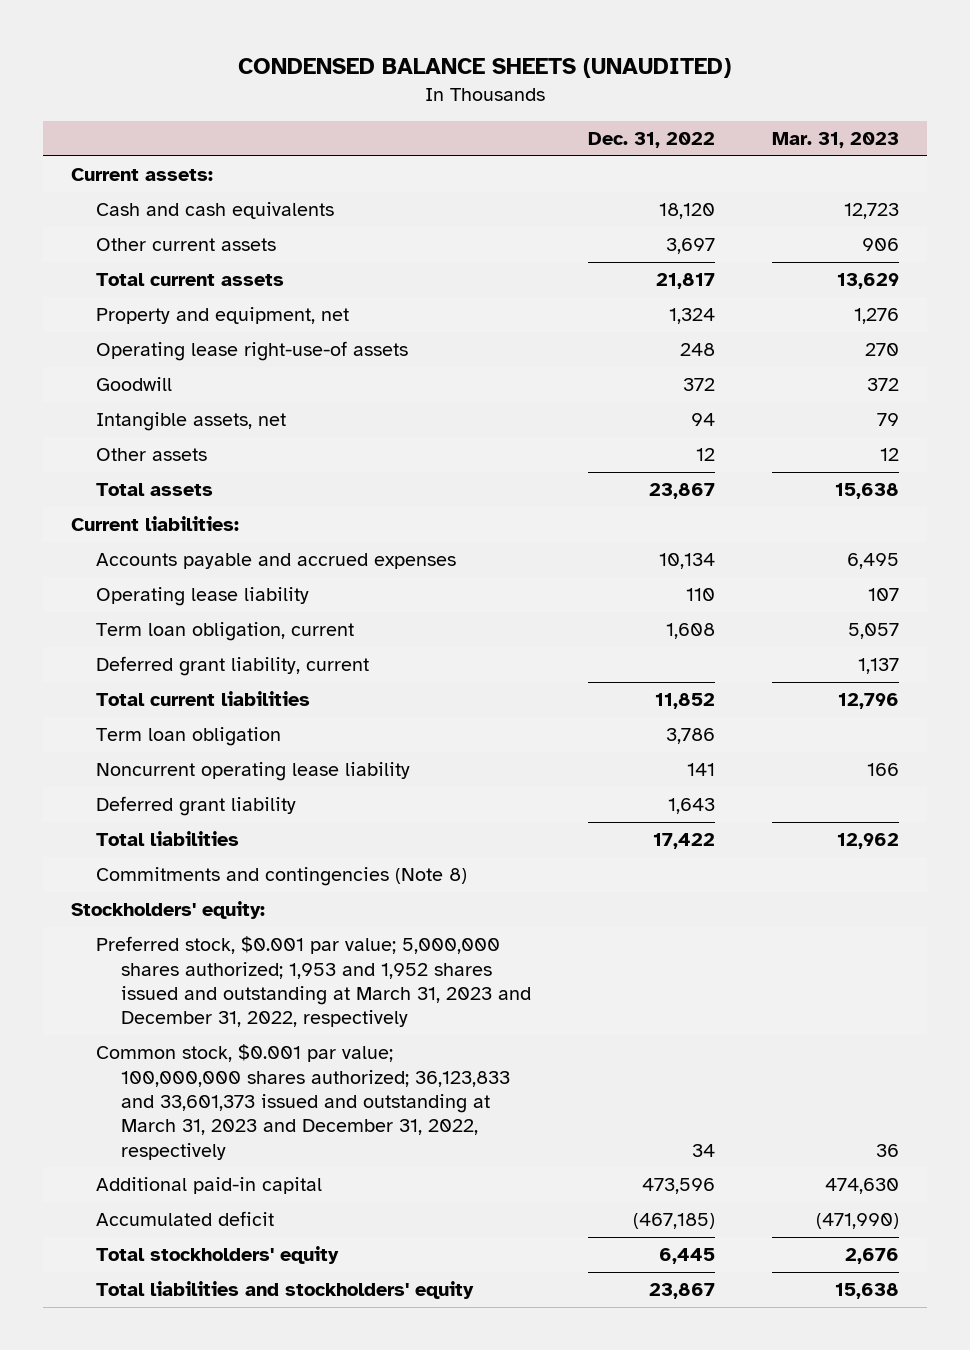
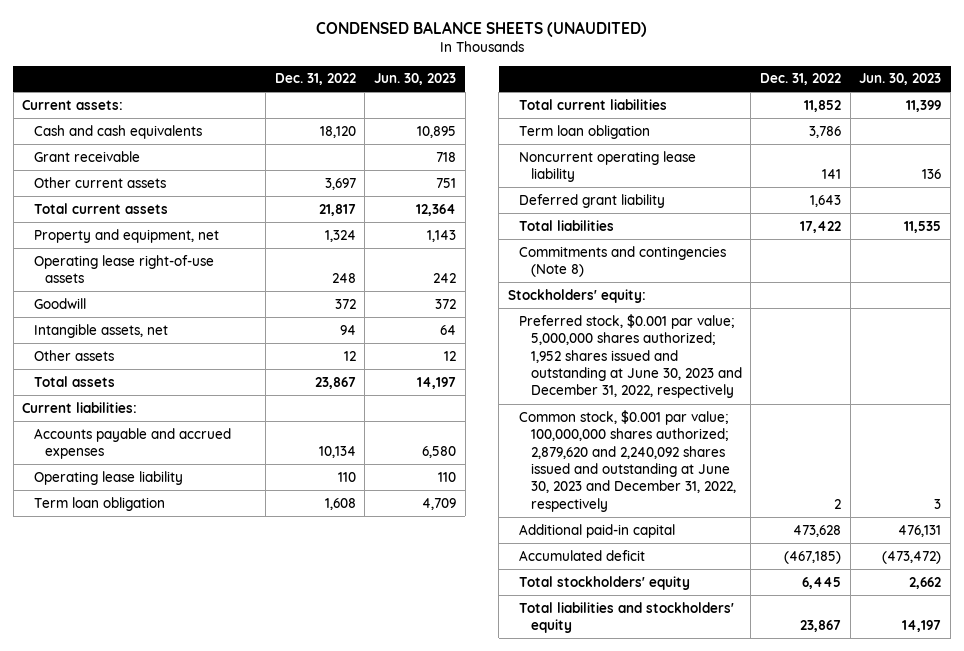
[771,132,899,149] Mar. 31, 2023 -> none
none -> [373,73,456,86] Jun. 30, 2023
none -> [33,150,140,162] Grant receivable
[95,341,408,362] Operating lease right-use-of assets -> [33,254,214,284] Operating lease right-of-use assets
[95,656,369,677] Deferred grant liability, current -> none
[95,622,354,642] Term loan obligation, current -> [33,496,165,511] Term loan obligation
[95,936,531,1028] Preferred stock, $0.001 par value; 5,000,000 shares authorized; 1,953 and 1,952 shares issued and outstanding at March 31, 2023 and December 31, 2022, respectively -> [519,313,742,399] Preferred stock, $0.001 par value; 5,000,000 shares authorized; 1,952 shares issued and outstanding at June 30, 2023 and December 31, 2022, respectively
[95,1044,510,1160] Common stock, $0.001 par value; 100,000,000 shares authorized; 36,123,833 and 33,601,373 issued and outstanding at March 31, 2023 and December 31, 2022, respectively -> [519,409,736,512] Common stock, $0.001 par value; 100,000,000 shares authorized; 2,879,620 and 2,240,092 shares issued and outstanding at June 30, 2023 and December 31, 2022, respectively
[691,1143,715,1157] 34 -> [834,498,842,509] 2
[641,1178,715,1195] 473,596 -> [793,524,842,537] 473,628

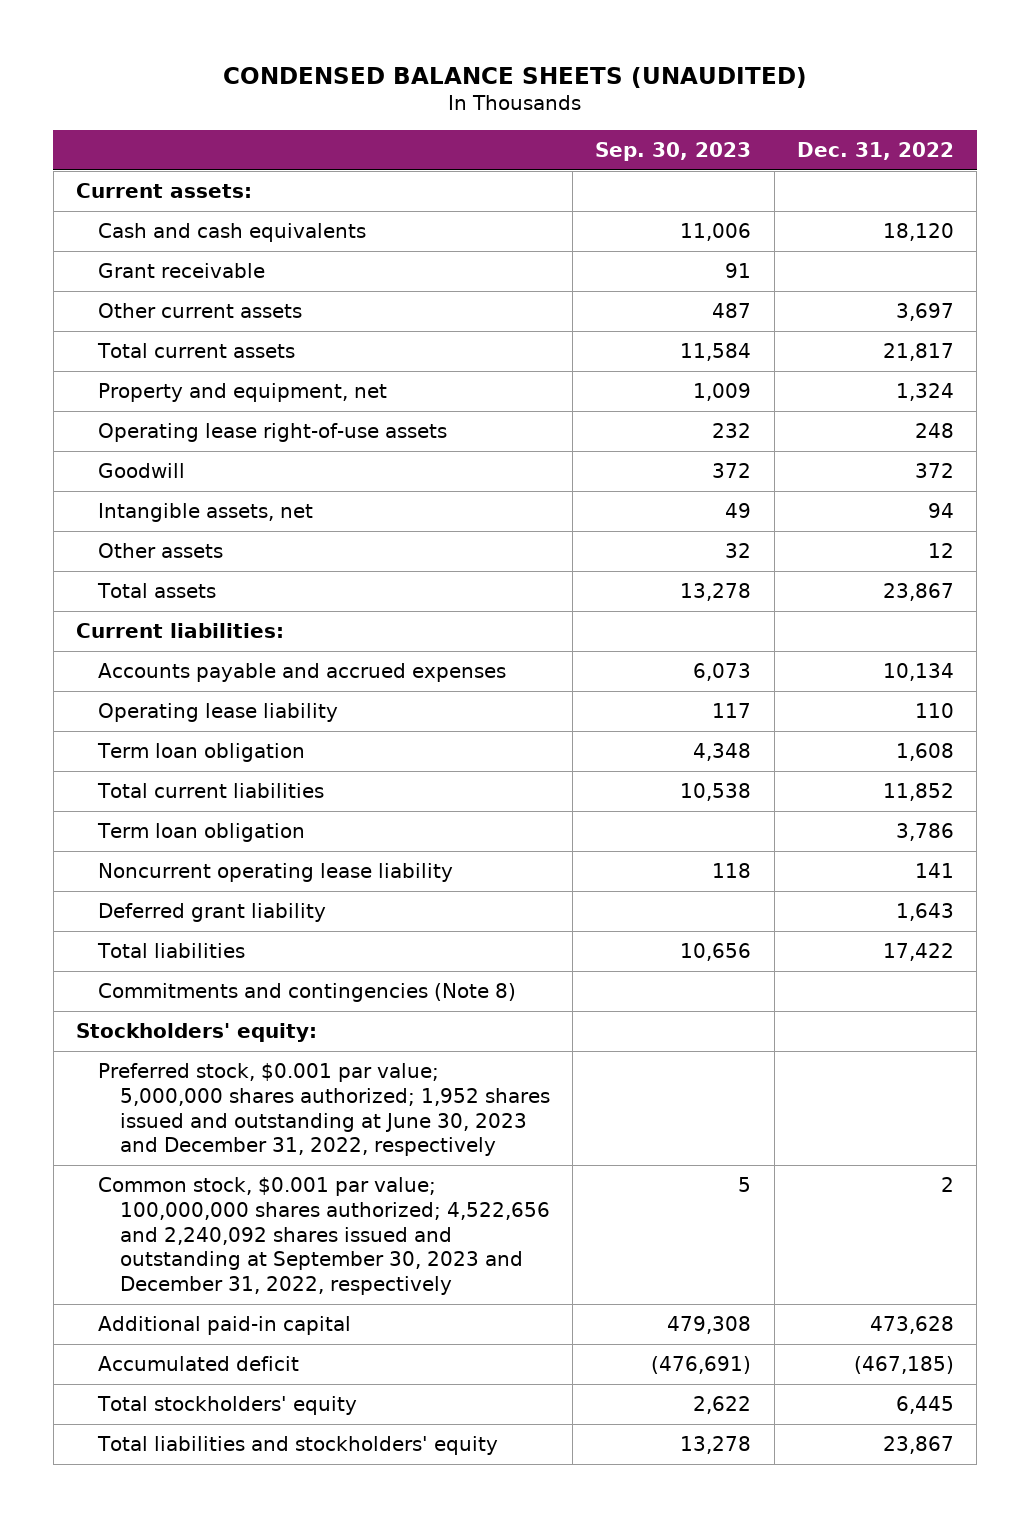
[373,73,456,86] Jun. 30, 2023 -> none
none -> [595,141,752,161] Sep. 30, 2023
[519,409,736,512] Common stock, $0.001 par value; 100,000,000 shares authorized; 2,879,620 and 2,240,092 shares issued and outstanding at June 30, 2023 and December 31, 2022, respectively -> [98,1177,550,1296] Common stock, $0.001 par value; 100,000,000 shares authorized; 4,522,656 and 2,240,092 shares issued and outstanding at September 30, 2023 and December 31, 2022, respectively

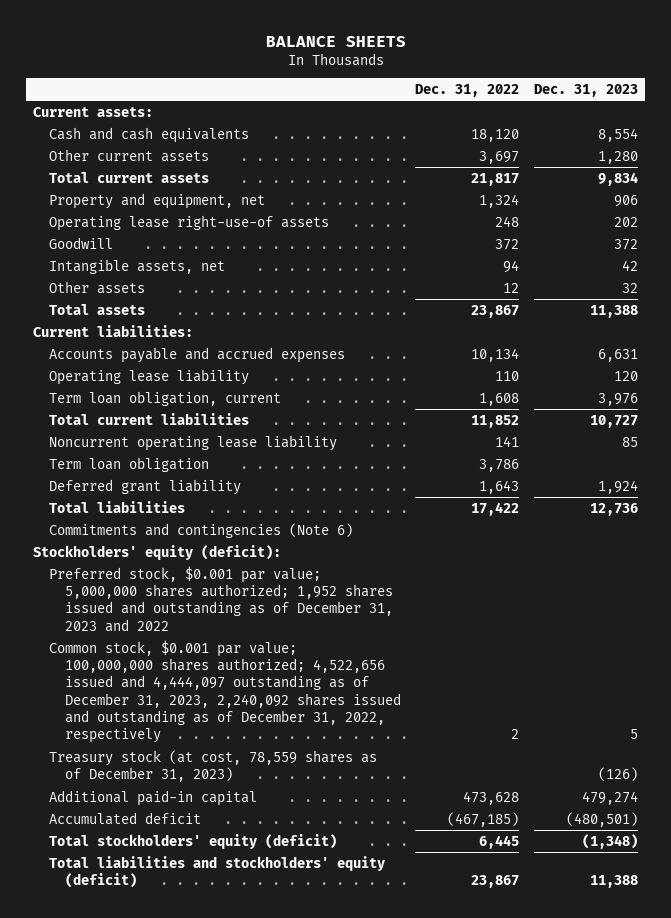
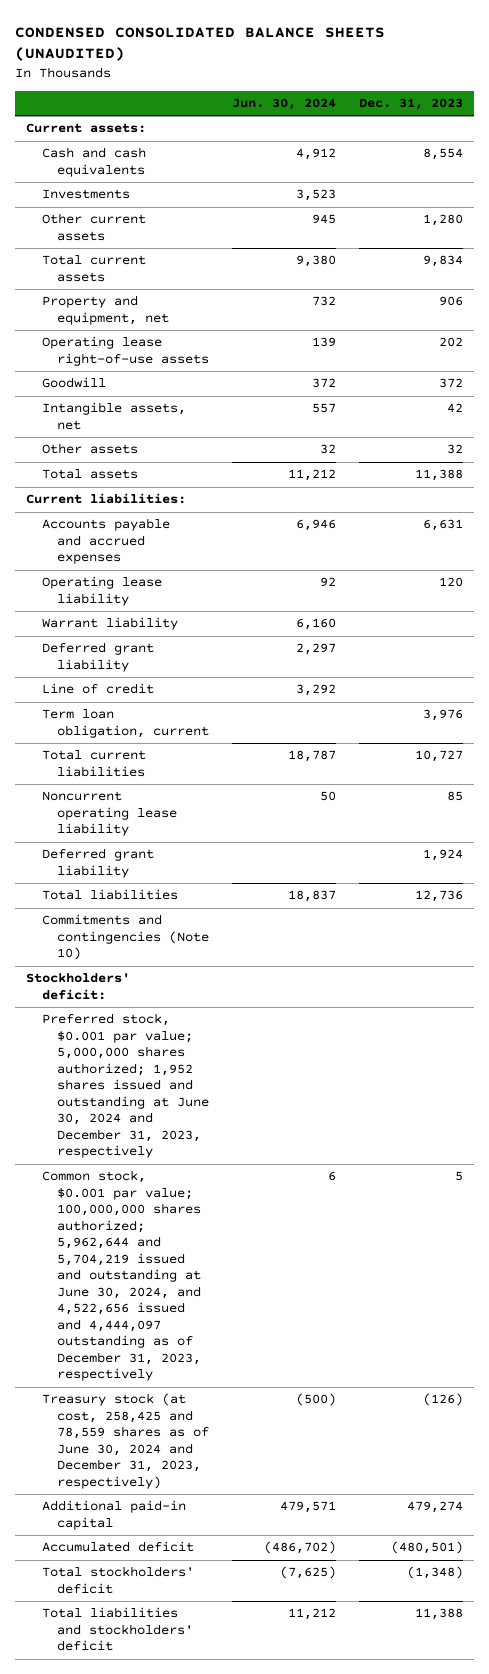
[265,35,406,47] BALANCE SHEETS -> [15,26,386,62] CONDENSED CONSOLIDATED BALANCE SHEETS (UNAUDITED)
[415,83,520,97] Dec. 31, 2022 -> none
none -> [231,98,336,111] Jun. 30, 2024
none -> [41,189,130,200] Investments
[49,214,330,231] Operating lease right-use-of assets -> [41,336,210,366] Operating lease right-of-use assets
none -> [41,617,178,631] Warrant liability
none -> [41,642,154,672] Deferred grant liability
none -> [41,683,154,695] Line of credit
[49,456,210,472] Term loan obligation -> none
[49,522,354,538] Commitments and contingencies (Note 6) -> [41,914,210,961] Commitments and contingencies (Note 10)
[33,544,282,560] Stockholders' equity (deficit): -> [26,973,131,1000] Stockholders' deficit:
[49,565,393,632] Preferred stock, $0.001 par value; 5,000,000 shares authorized; 1,952 shares issued and outstanding as of December 31, 2023 and 2022 -> [41,1013,210,1159] Preferred stock, $0.001 par value; 5,000,000 shares authorized; 1,952 shares issued and outstanding at June 30, 2024 and December 31, 2023, respectively
[49,639,401,744] Common stock, $0.001 par value; 100,000,000 shares authorized; 4,522,656 issued and 4,444,097 outstanding as of December 31, 2023, 2,240,092 shares issued and outstanding as of December 31, 2022, respectively -> [41,1170,202,1382] Common stock, $0.001 par value; 100,000,000 shares authorized; 5,962,644 and 5,704,219 issued and outstanding at June 30, 2024, and 4,522,656 issued and 4,444,097 outstanding as of December 31, 2023, respectively
[49,749,378,783] Treasury stock (at cost, 78,559 shares as of December 31, 2023) -> [41,1393,210,1489] Treasury stock (at cost, 258,425 and 78,559 shares as of June 30, 2024 and December 31, 2023, respectively)
[49,833,338,849] Total stockholders' equity (deficit) -> [41,1566,194,1594] Total stockholders' deficit
[49,855,386,889] Total liabilities and stockholders' equity (deficit) -> [41,1607,194,1652] Total liabilities and stockholders' deficit

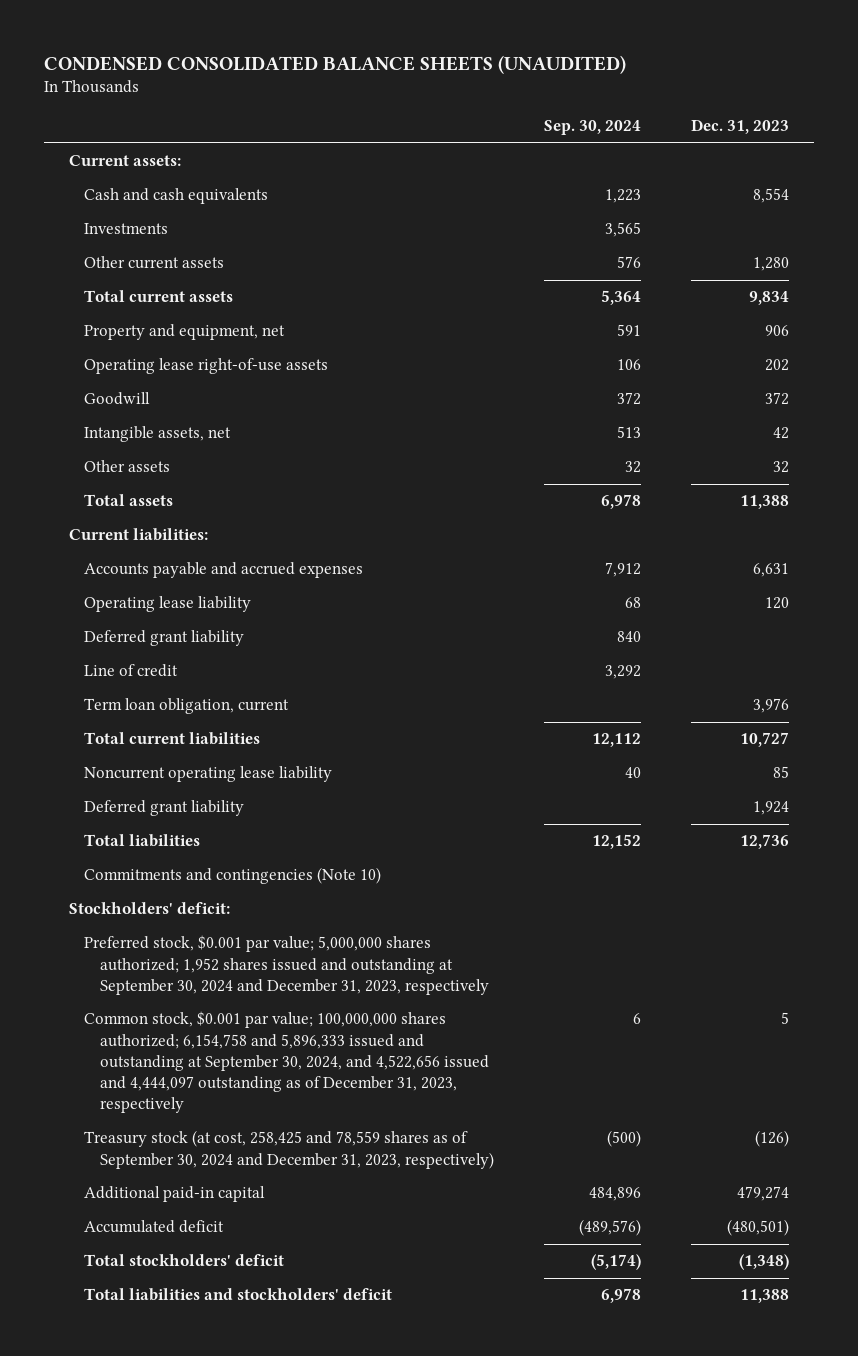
[231,98,336,111] Jun. 30, 2024 -> none
none -> [543,120,641,136] Sep. 30, 2024
[41,617,178,631] Warrant liability -> none
[41,1013,210,1159] Preferred stock, $0.001 par value; 5,000,000 shares authorized; 1,952 shares issued and outstanding at June 30, 2024 and December 31, 2023, respectively -> [84,935,489,995] Preferred stock, $0.001 par value; 5,000,000 shares authorized; 1,952 shares issued and outstanding at September 30, 2024 and December 31, 2023, respectively
[41,1170,202,1382] Common stock, $0.001 par value; 100,000,000 shares authorized; 5,962,644 and 5,704,219 issued and outstanding at June 30, 2024, and 4,522,656 issued and 4,444,097 outstanding as of December 31, 2023, respectively -> [84,1011,489,1114] Common stock, $0.001 par value; 100,000,000 shares authorized; 6,154,758 and 5,896,333 issued and outstanding at September 30, 2024, and 4,522,656 issued and 4,444,097 outstanding as of December 31, 2023, respectively
[41,1393,210,1489] Treasury stock (at cost, 258,425 and 78,559 shares as of June 30, 2024 and December 31, 2023, respectively) -> [84,1130,494,1169] Treasury stock (at cost, 258,425 and 78,559 shares as of September 30, 2024 and December 31, 2023, respectively)

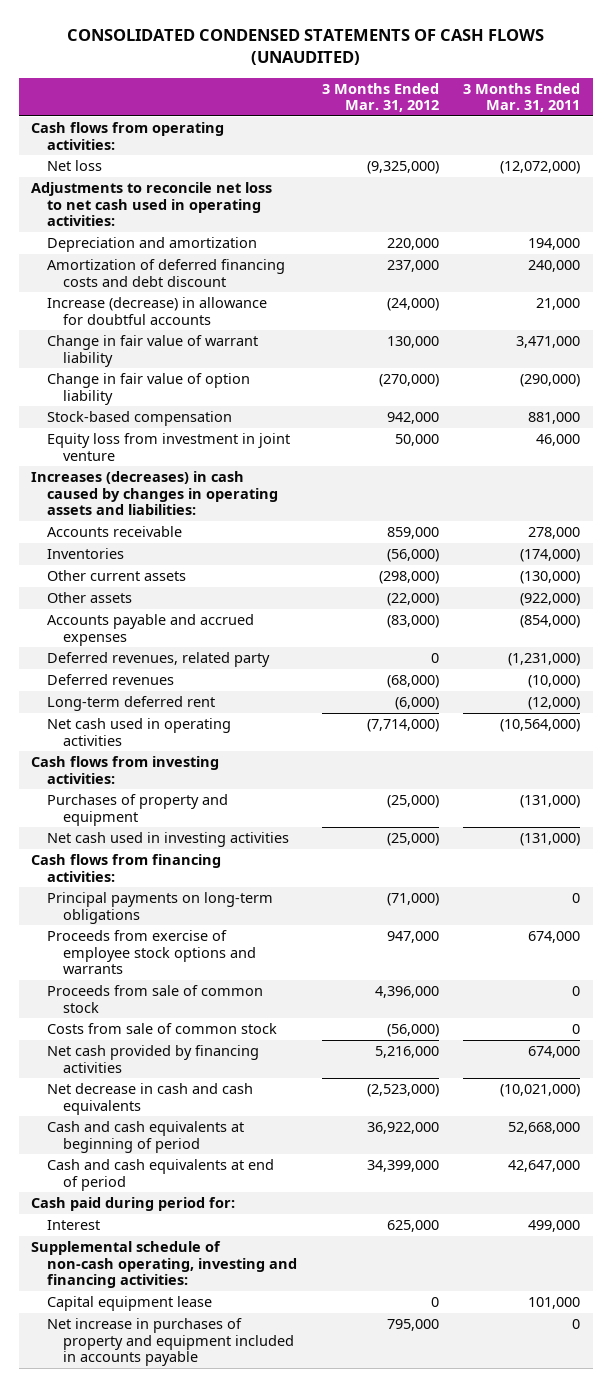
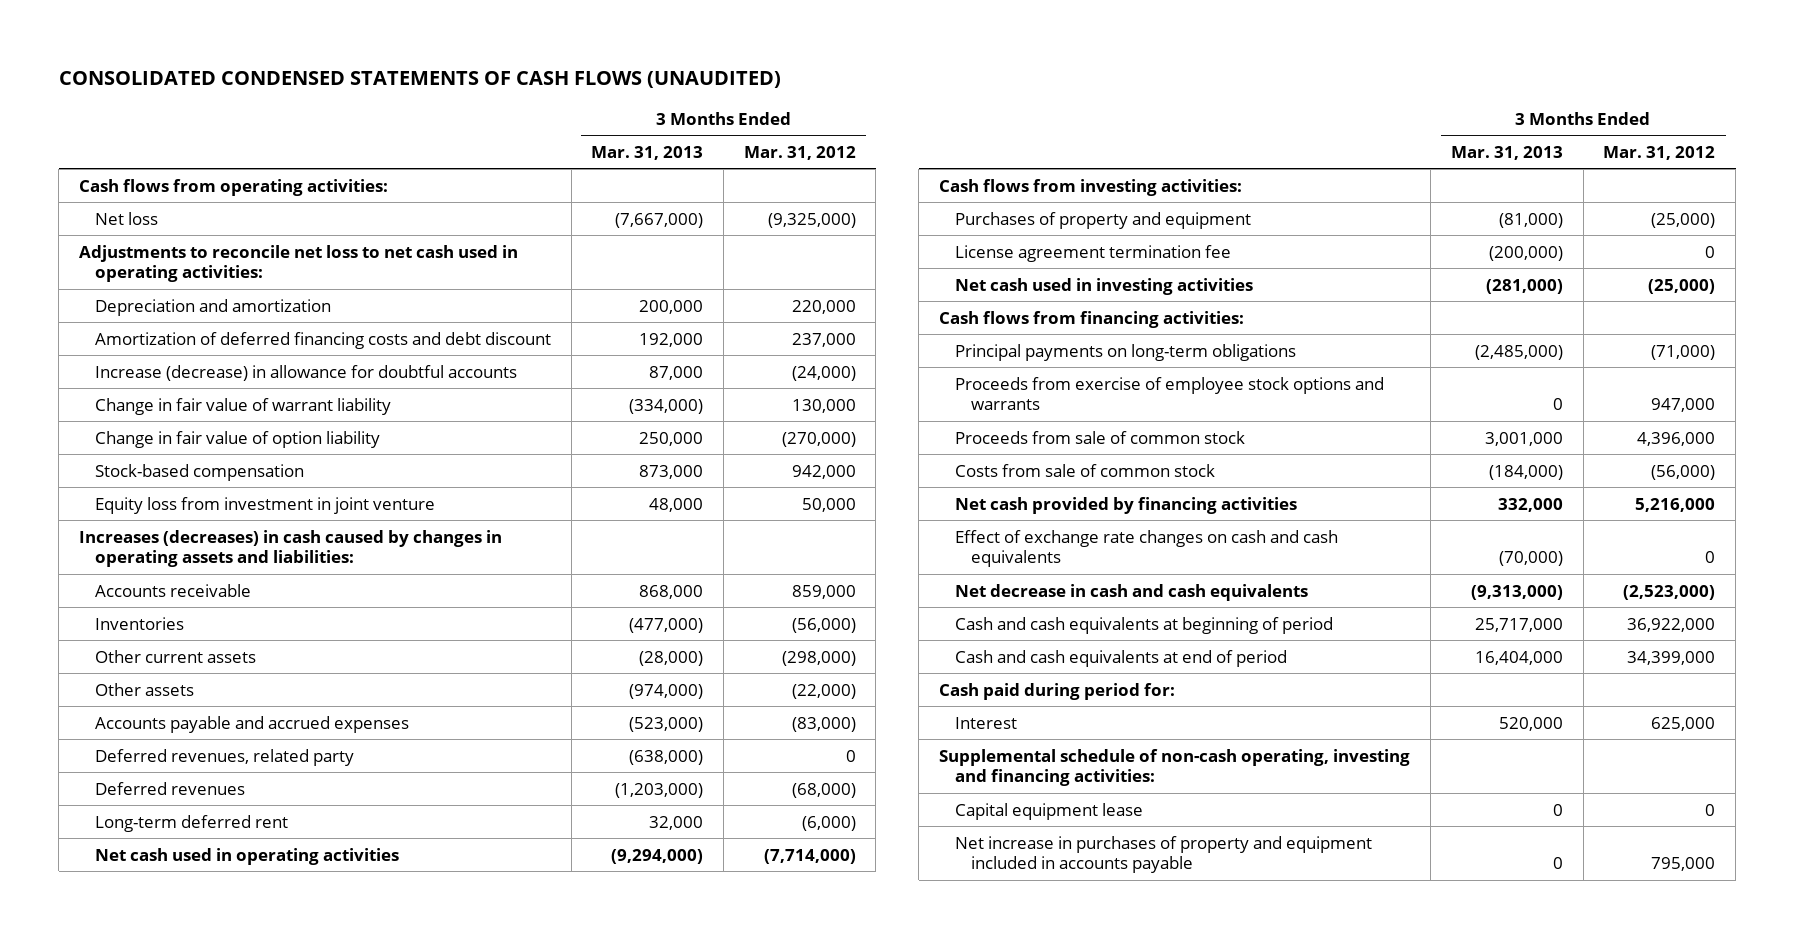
[463,82,581,113] 3 Months Ended Mar. 31, 2011 -> none
none -> [591,145,704,160] Mar. 31, 2013
none -> [954,244,1231,262] License agreement termination fee
none -> [954,529,1338,568] Effect of exchange rate changes on cash and cash equivalents

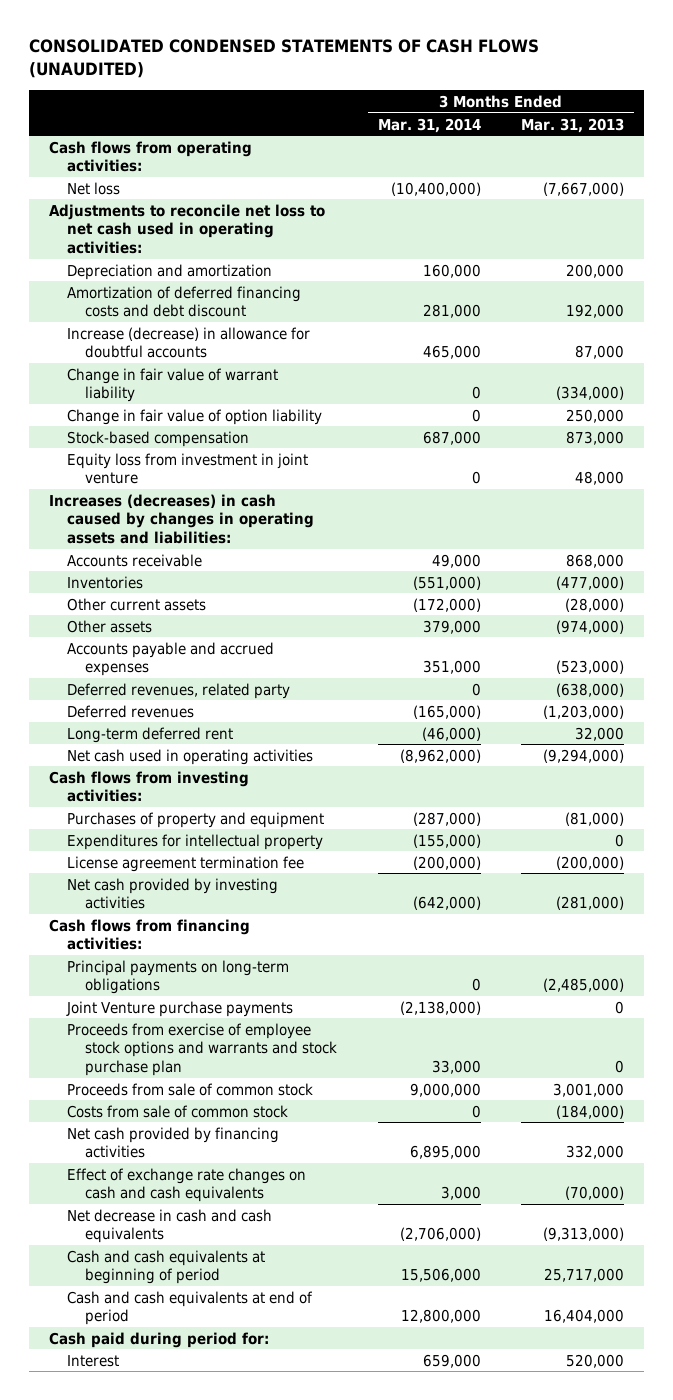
[743,145,856,160] Mar. 31, 2012 -> none
none -> [377,117,481,133] Mar. 31, 2014
none -> [67,833,324,850] Expenditures for intellectual property
[954,277,1253,295] Net cash used in investing activities -> [67,877,279,910] Net cash provided by investing activities
none -> [66,1000,294,1017] Joint Venture purchase payments
[954,376,1384,411] Proceeds from exercise of employee stock options and warrants -> [67,1022,338,1076] Proceeds from exercise of employee stock options and warrants and stock purchase plan
[938,748,1410,787] Supplemental schedule of non-cash operating, investing and financing activities: -> none
[954,802,1143,820] Capital equipment lease -> none
[954,835,1372,874] Net increase in purchases of property and equipment included in accounts payable -> none

